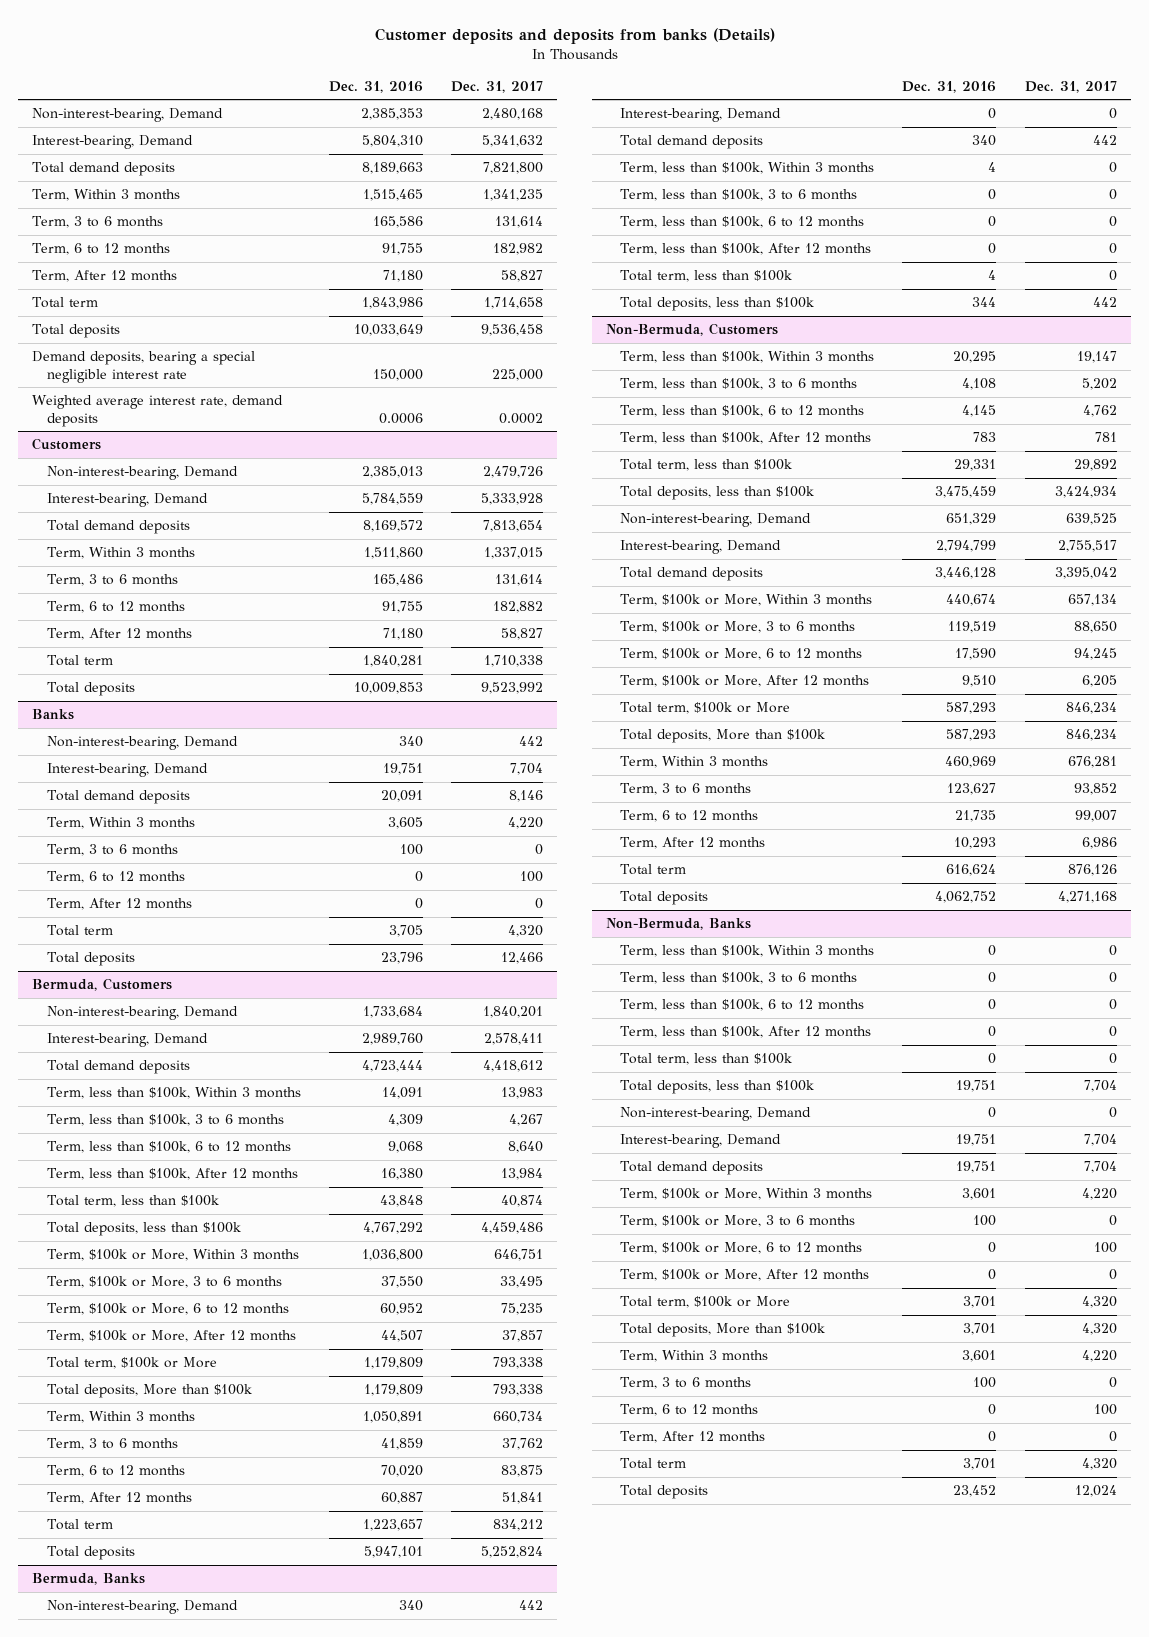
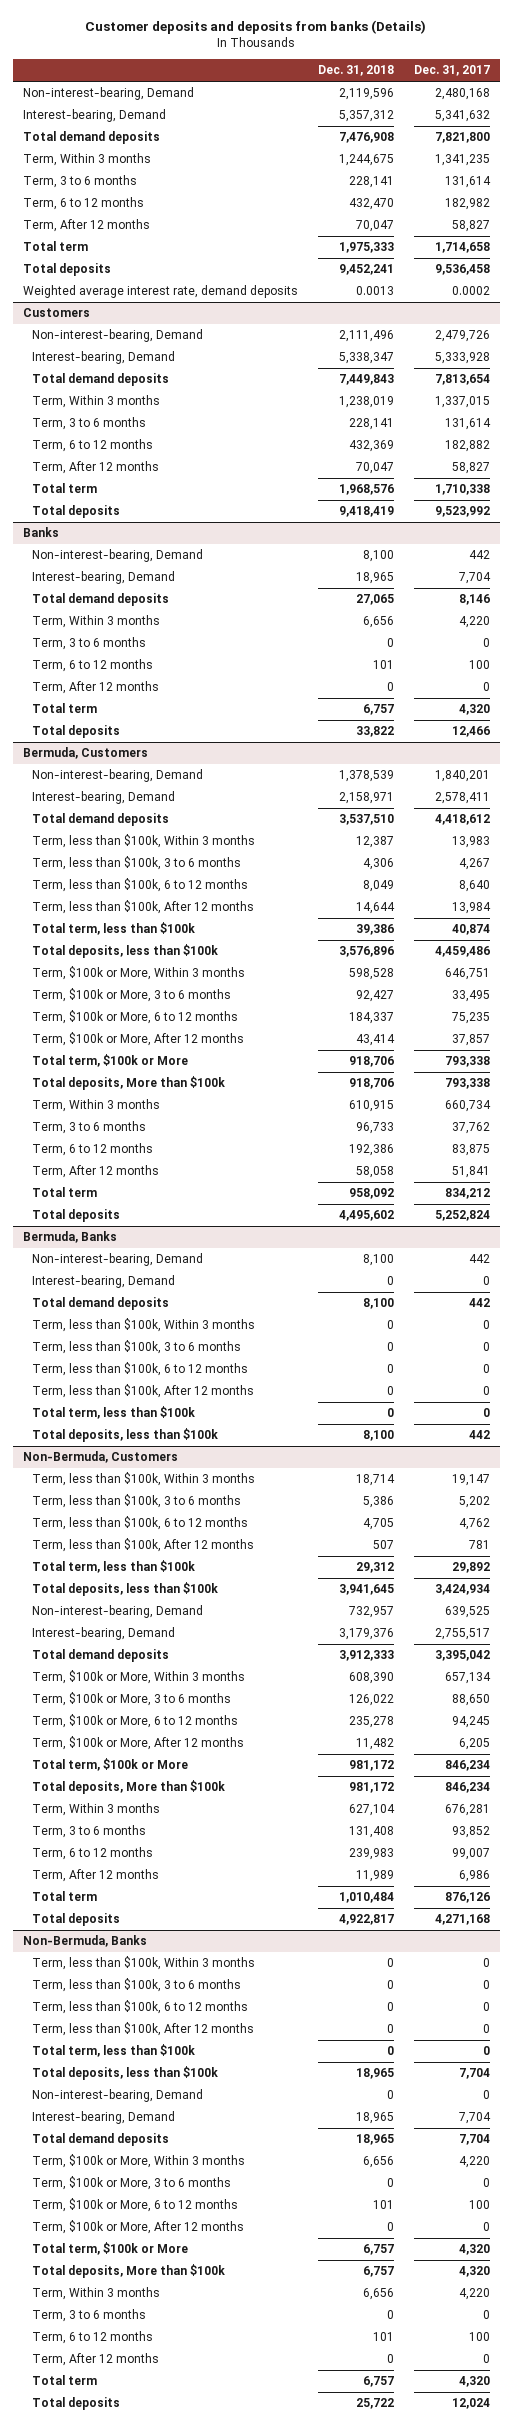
[328,80,423,93] Dec. 31, 2016 -> none
none -> [317,65,394,77] Dec. 31, 2018
[32,351,256,383] Demand deposits, bearing a special negligible interest rate -> none

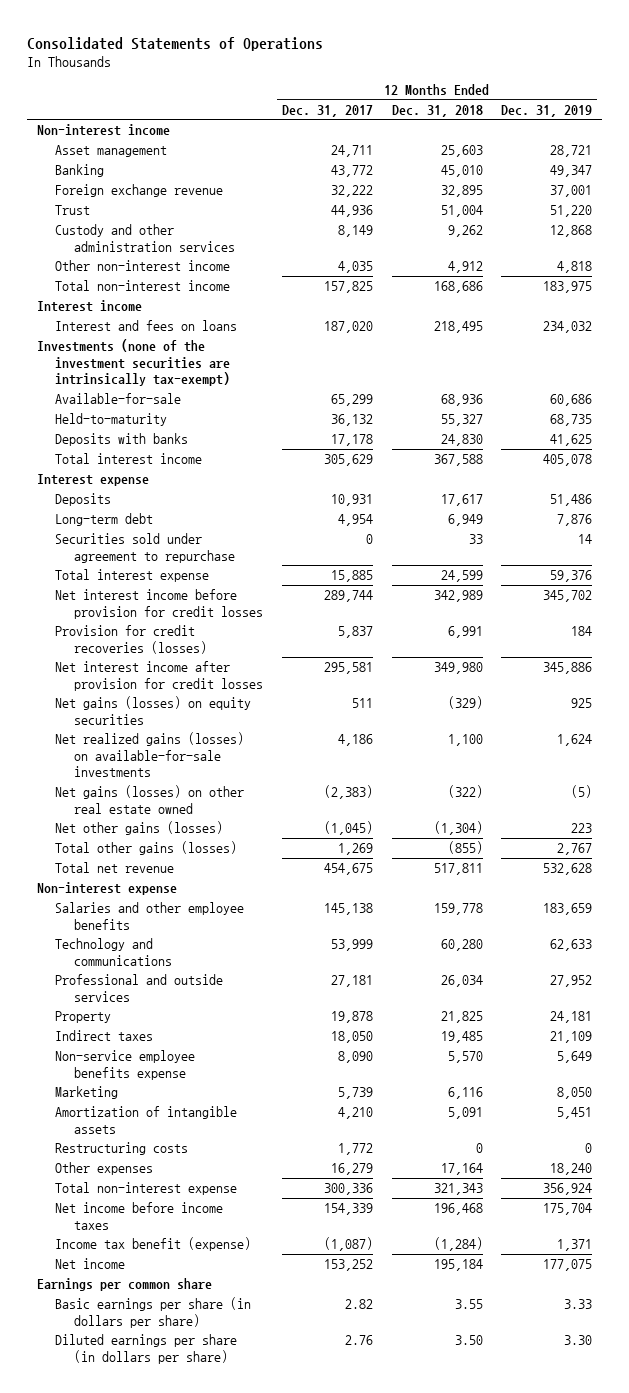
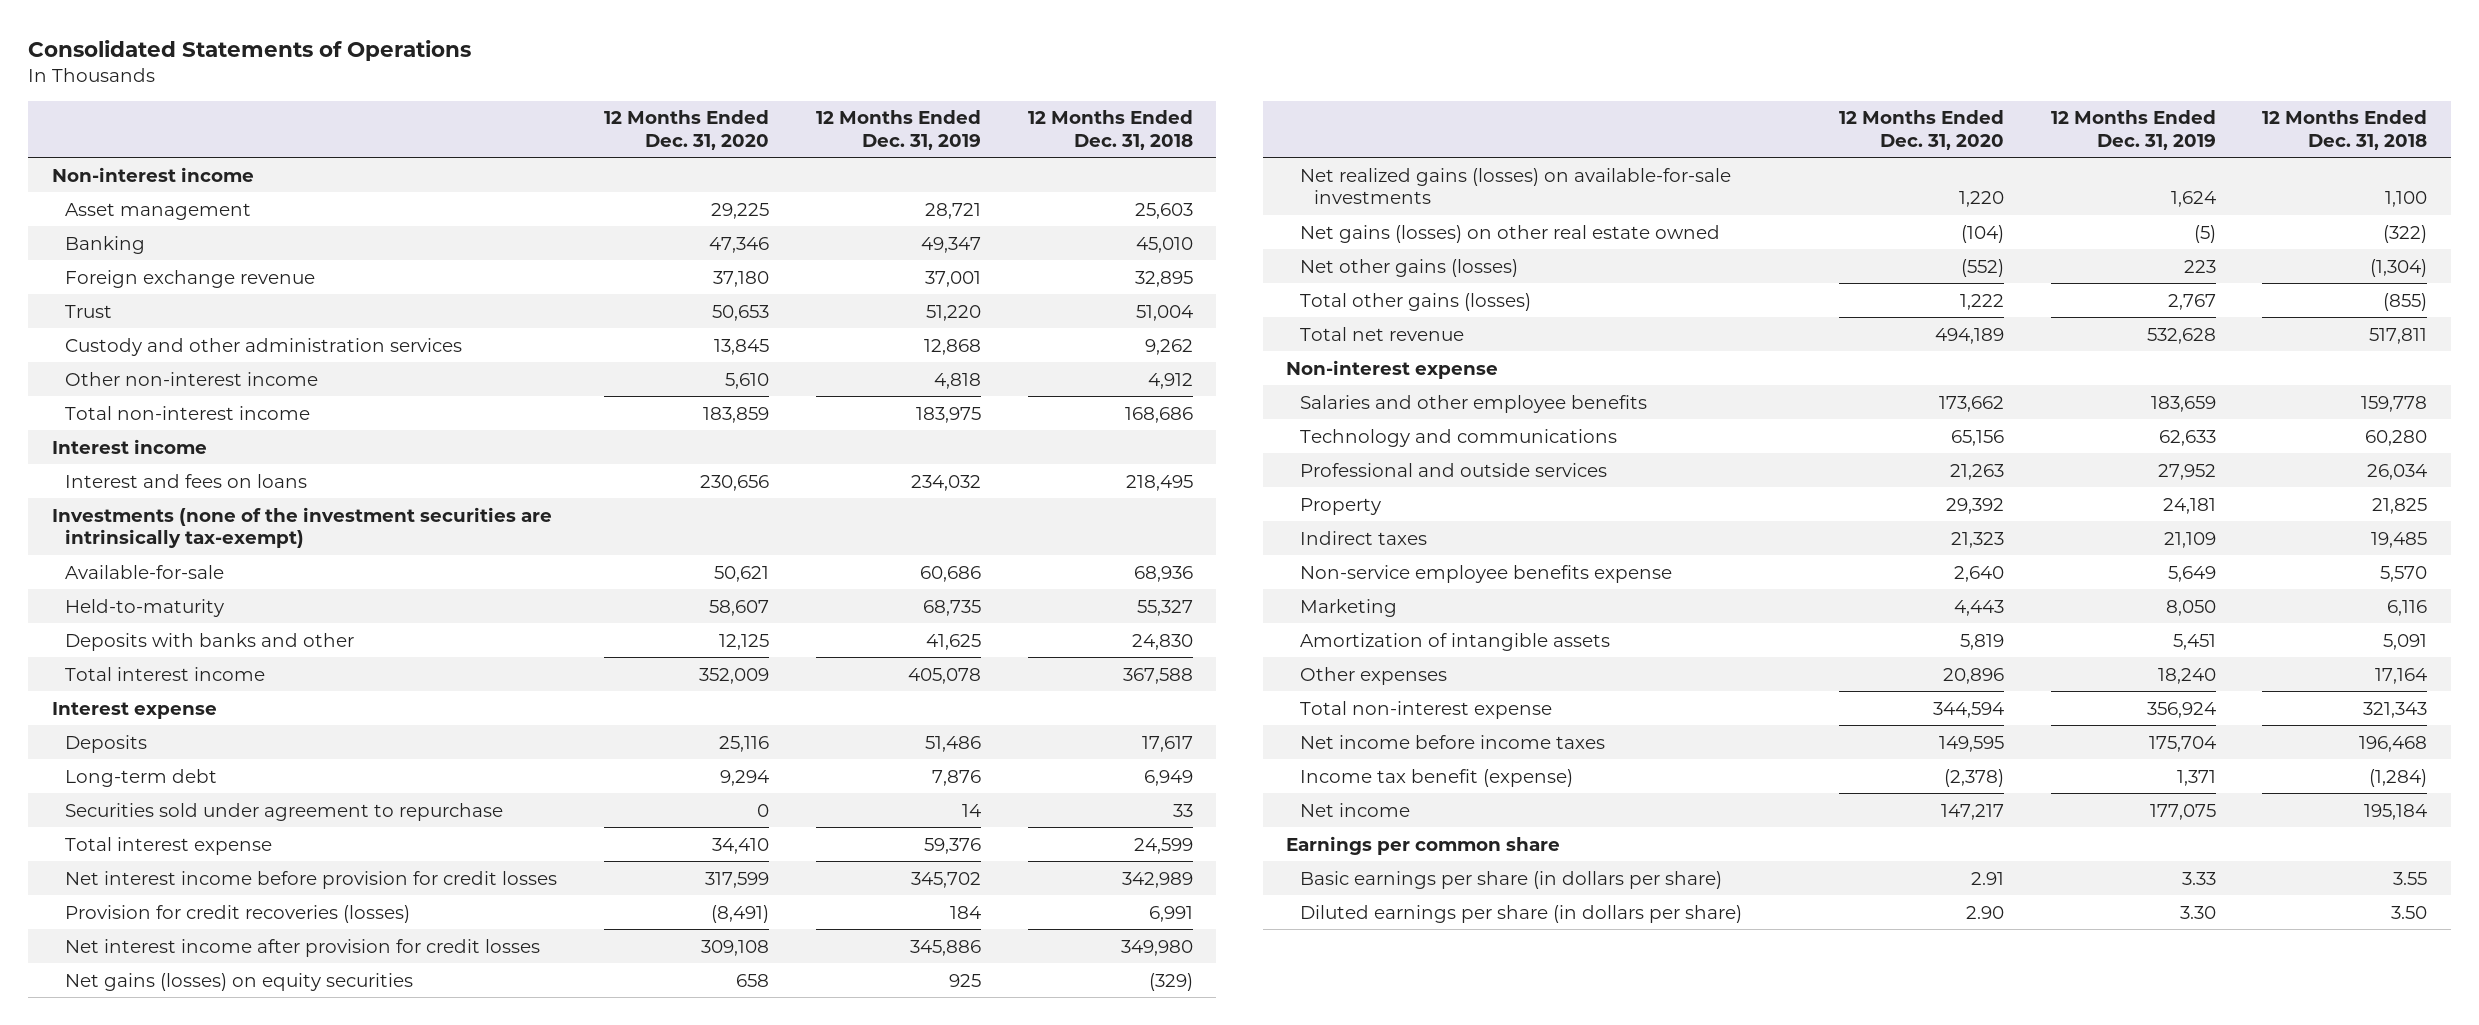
[281,104,373,117] Dec. 31, 2017 -> none
none -> [604,110,770,150] 12 Months Ended Dec. 31, 2020
[55,433,189,447] Deposits with banks -> [65,632,355,651] Deposits with banks and other
[55,1142,189,1156] Restructuring costs -> none

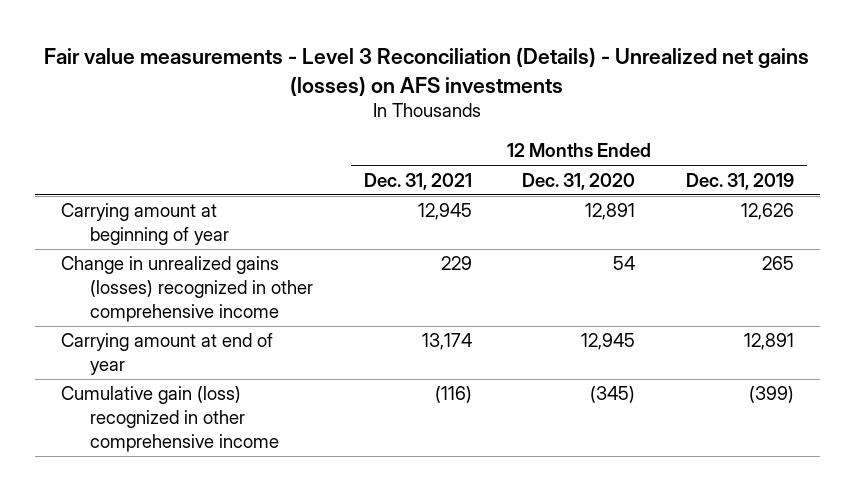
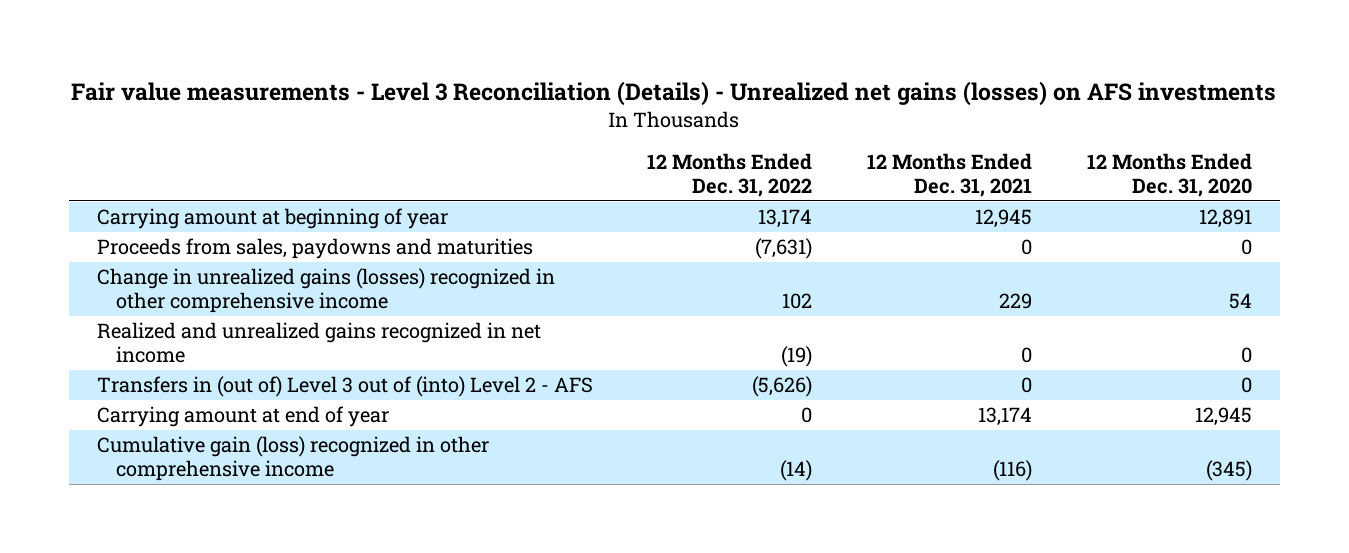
[686,172,795,190] Dec. 31, 2019 -> none
none -> [647,152,813,197] 12 Months Ended Dec. 31, 2022
none -> [96,238,533,260] Proceeds from sales, paydowns and maturities
none -> [96,322,541,364] Realized and unrealized gains recognized in net income
none -> [96,376,593,398] Transfers in (out of) Level 3 out of (into) Level 2 - AFS

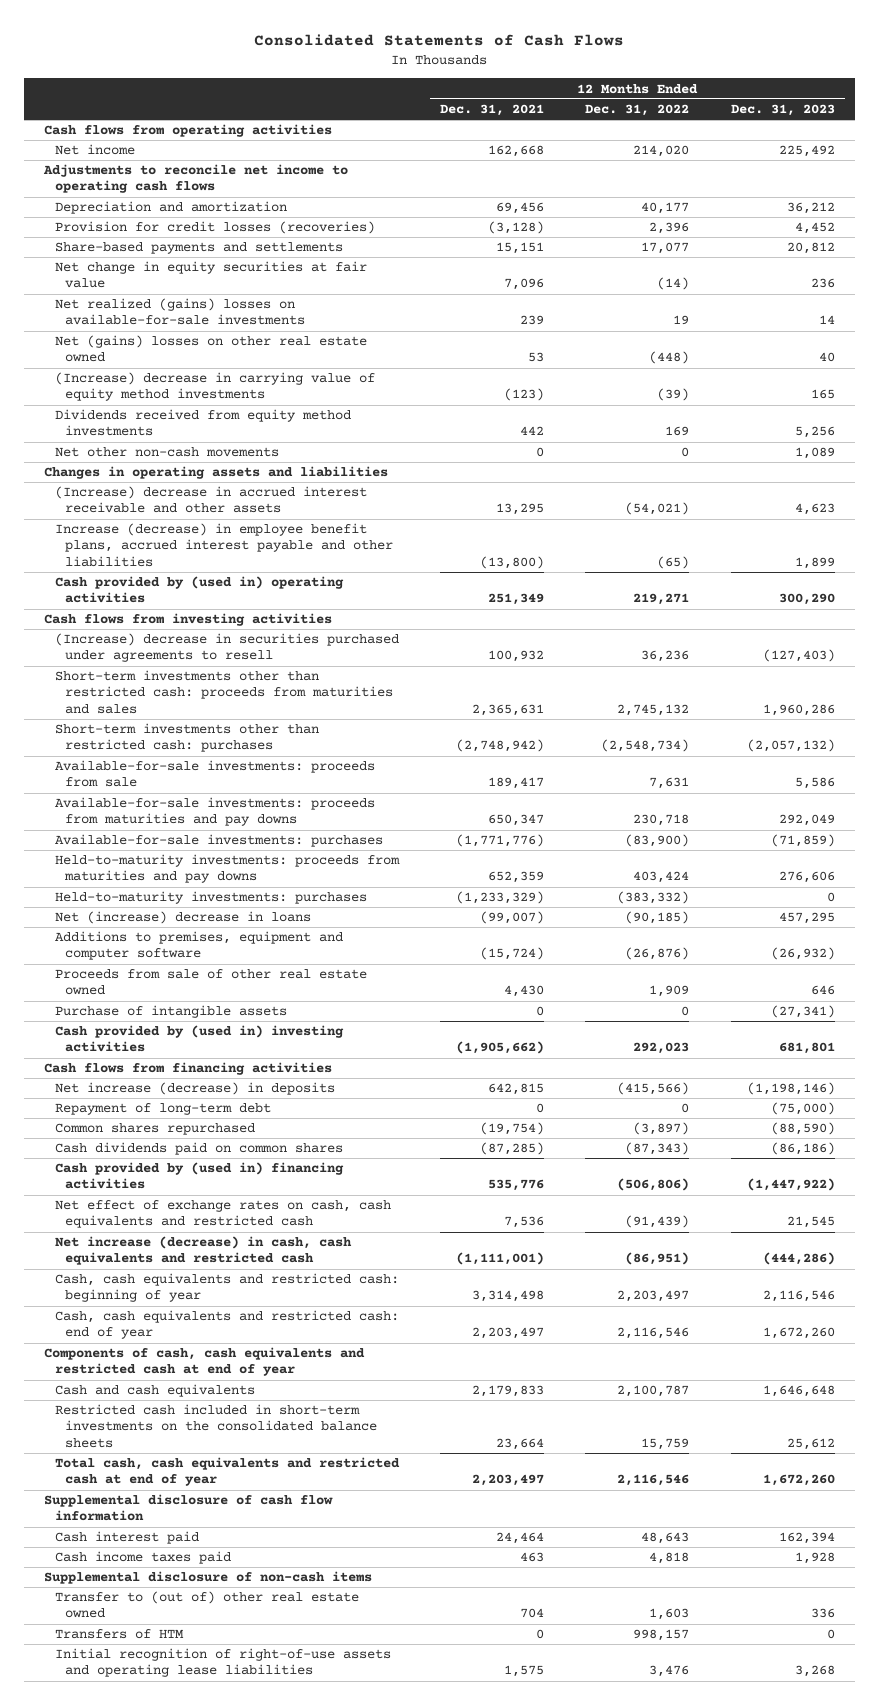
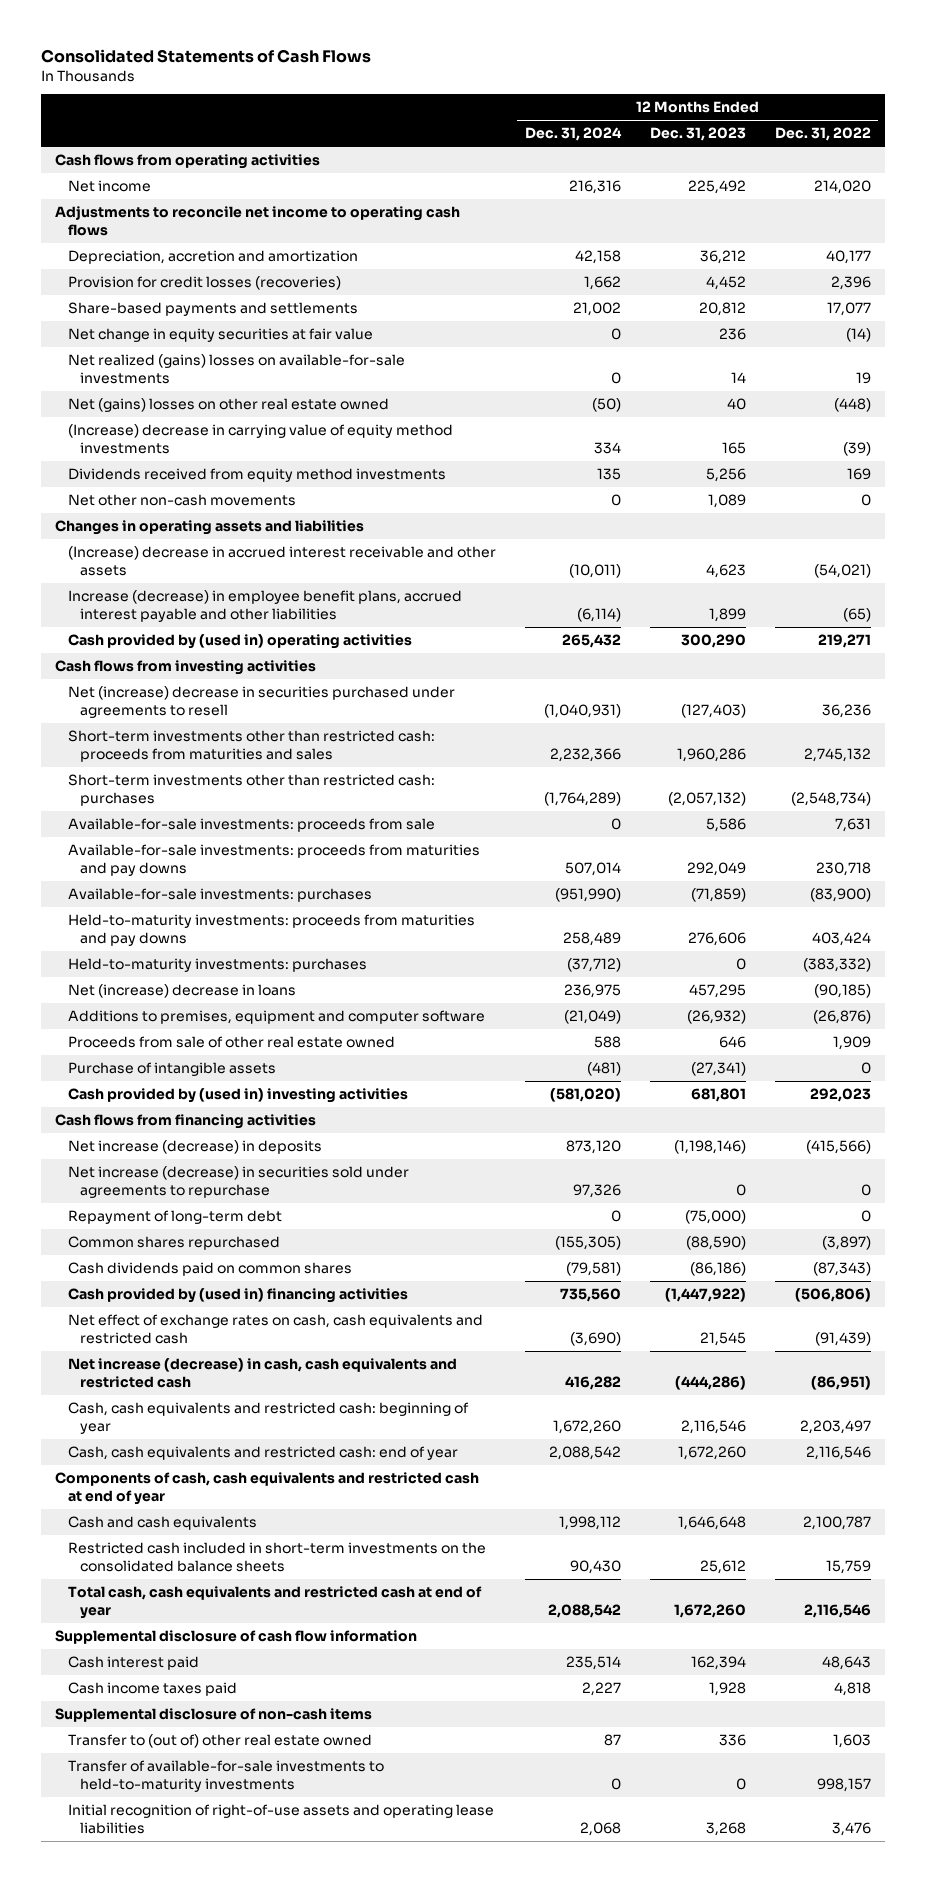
[439,103,544,116] Dec. 31, 2021 -> none
none -> [524,127,622,142] Dec. 31, 2024
[54,201,287,215] Depreciation and amortization -> [67,250,358,265] Depreciation, accretion and amortization
[54,633,399,663] (Increase) decrease in securities purchased under agreements to resell -> [67,686,455,718] Net (increase) decrease in securities purchased under agreements to resell
none -> [67,1166,409,1198] Net increase (decrease) in securities sold under agreements to repurchase
[54,1629,184,1640] Transfers of HTM -> [67,1760,384,1792] Transfer of available-for-sale investments to held-to-maturity investments

